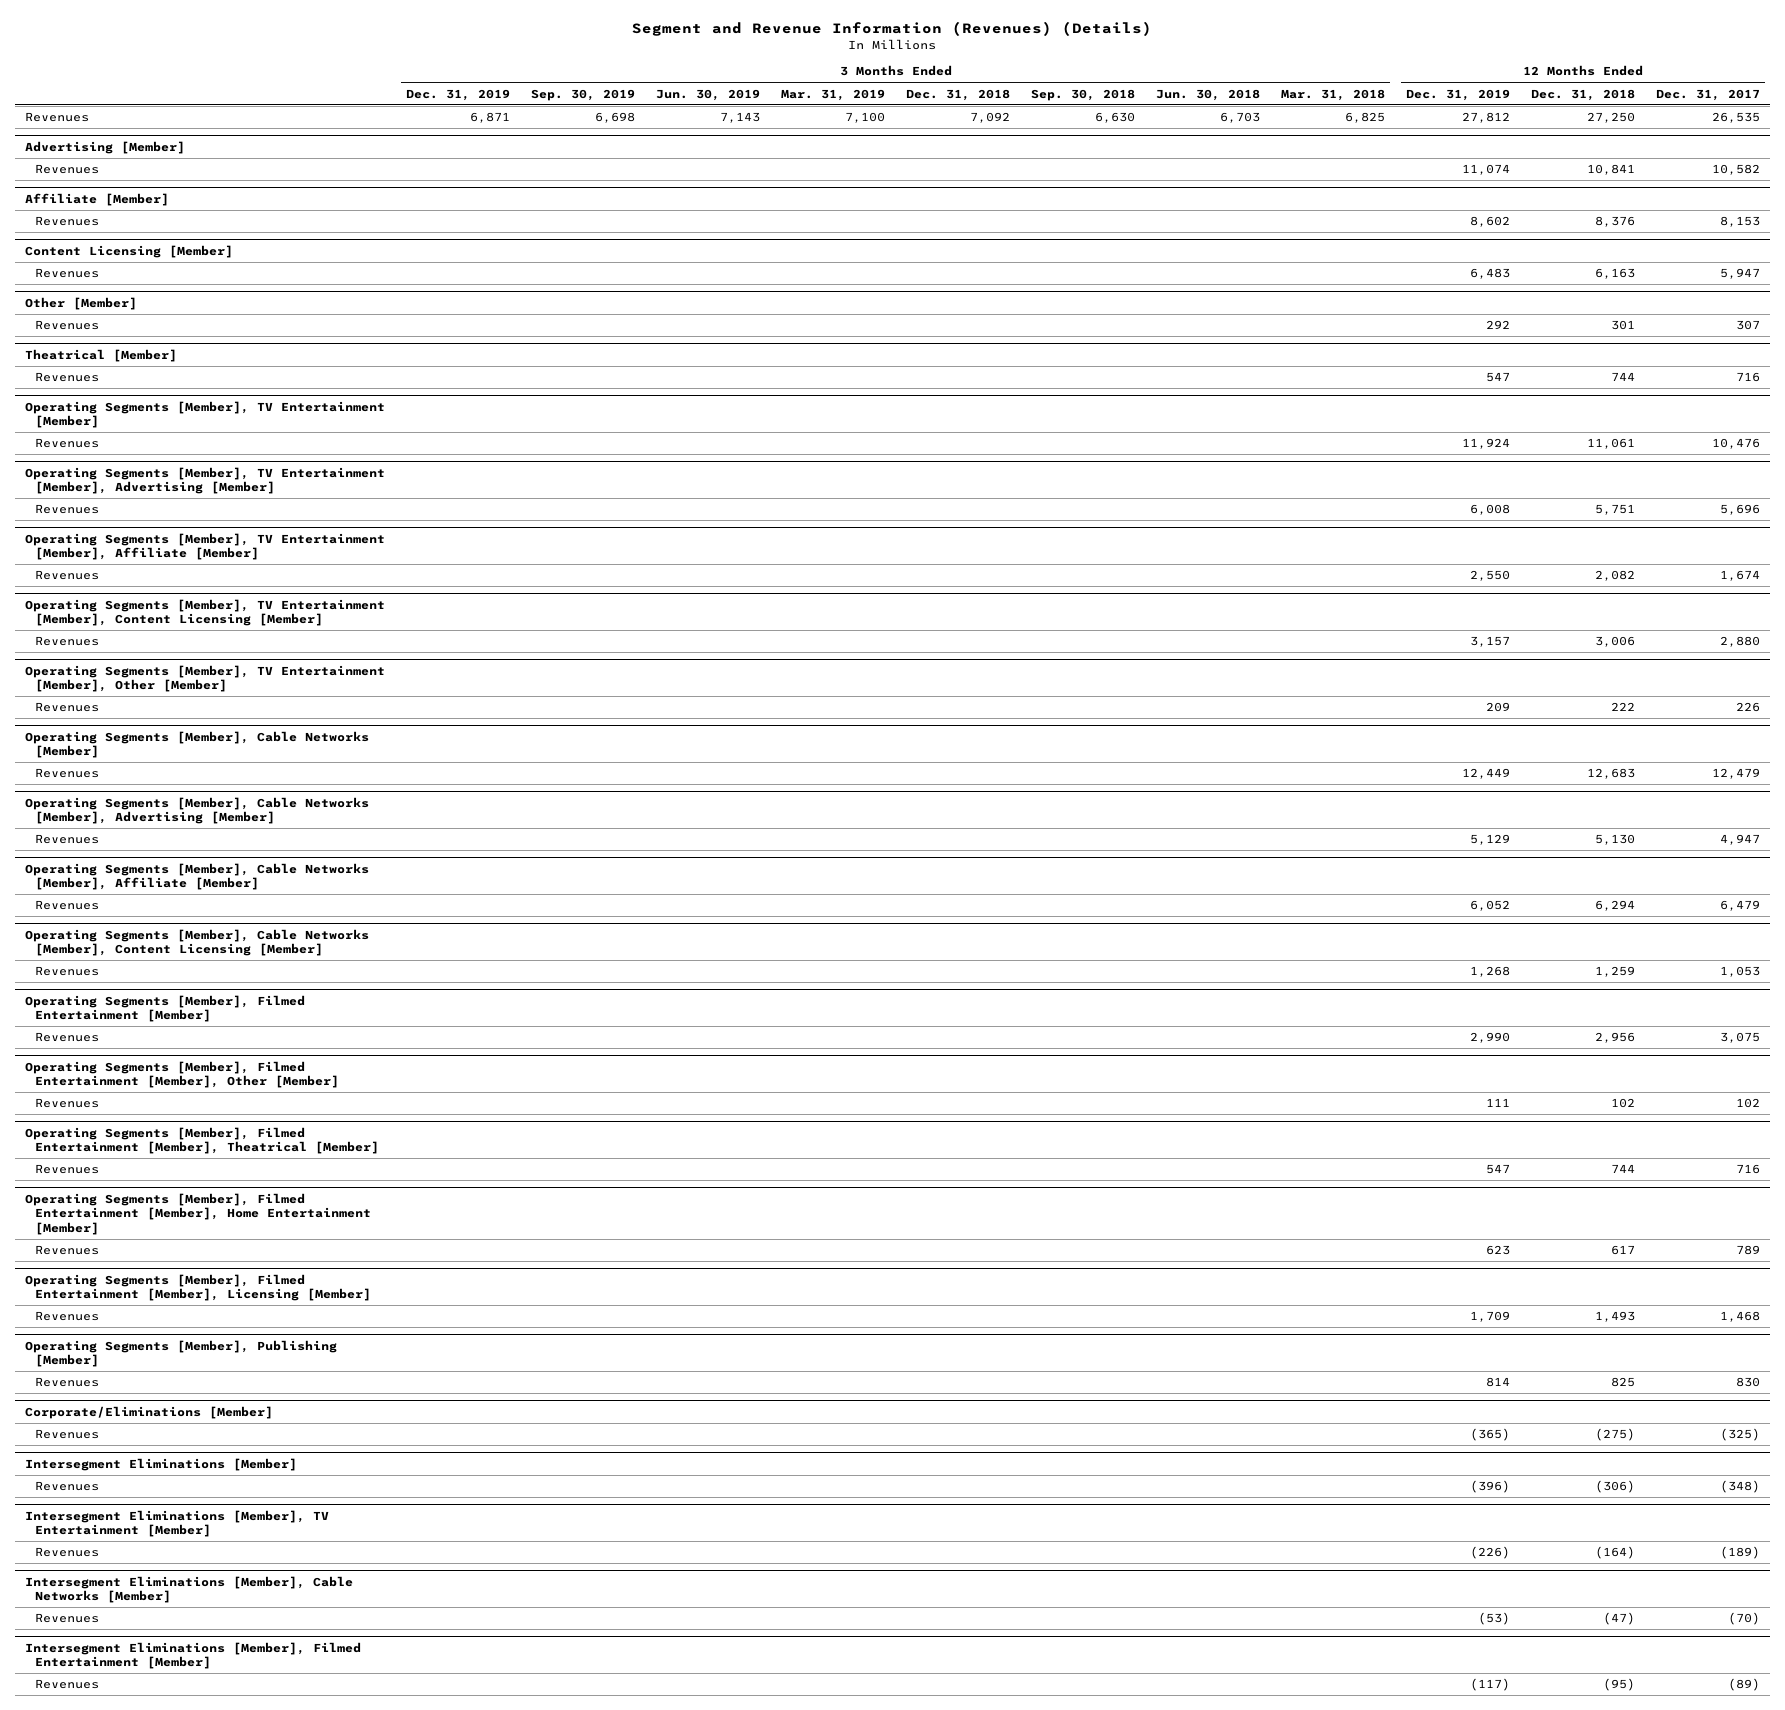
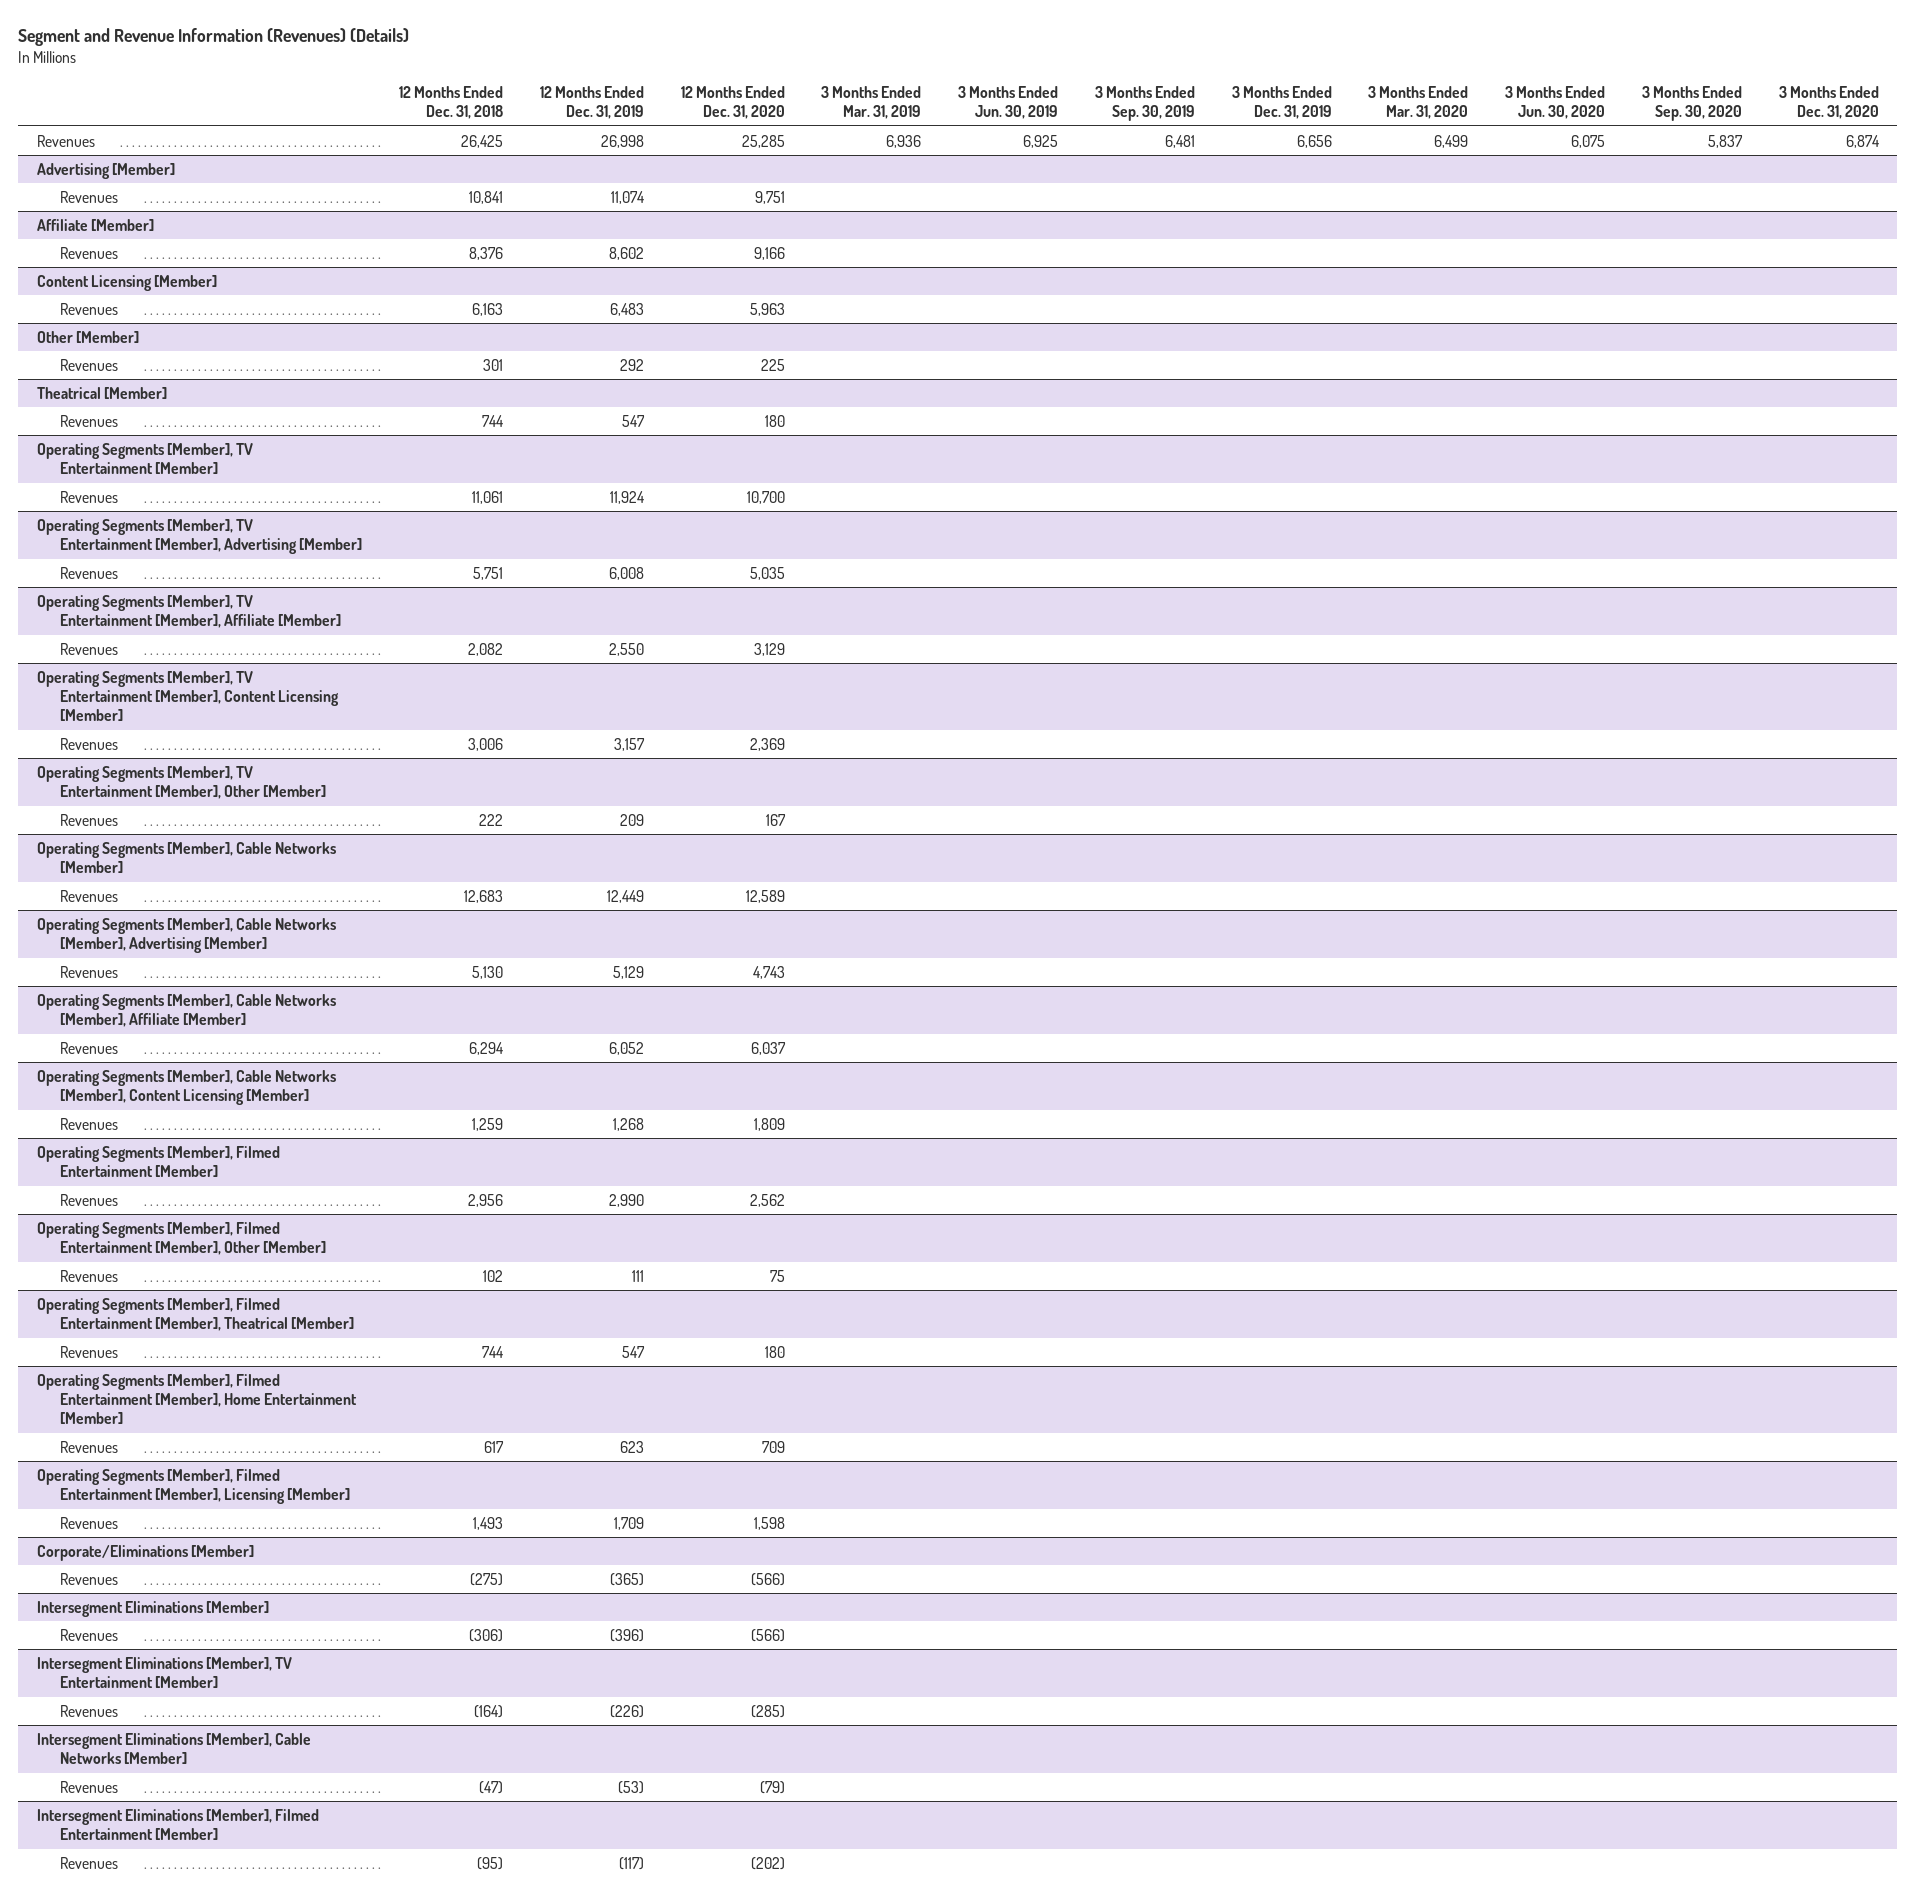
[905,88,1010,101] Dec. 31, 2018 -> none
[1030,88,1135,101] Sep. 30, 2018 -> none
[1155,88,1260,101] Jun. 30, 2018 -> none
[1280,88,1385,101] Mar. 31, 2018 -> none
[1655,88,1760,101] Dec. 31, 2017 -> none
none -> [680,85,785,120] 12 Months Ended Dec. 31, 2020
none -> [1368,85,1469,120] 3 Months Ended Mar. 31, 2020
none -> [1505,85,1606,120] 3 Months Ended Jun. 30, 2020
none -> [1641,85,1742,122] 3 Months Ended Sep. 30, 2020
none -> [1778,85,1879,120] 3 Months Ended Dec. 31, 2020
[470,112,511,124] 6,871 -> [1296,134,1332,148] 6,656
[595,112,636,124] 6,698 -> [1164,134,1195,148] 6,481
[720,112,761,124] 7,143 -> [1023,134,1059,148] 6,925
[845,112,886,124] 7,100 -> [886,134,922,148] 6,936
[1461,112,1510,124] 27,812 -> [600,134,644,148] 26,998
[1586,112,1635,124] 27,250 -> [461,134,504,148] 26,425
[25,1339,338,1368] Operating Segments [Member], Publishing [Member] -> none
[34,1377,99,1388] Revenues -> none

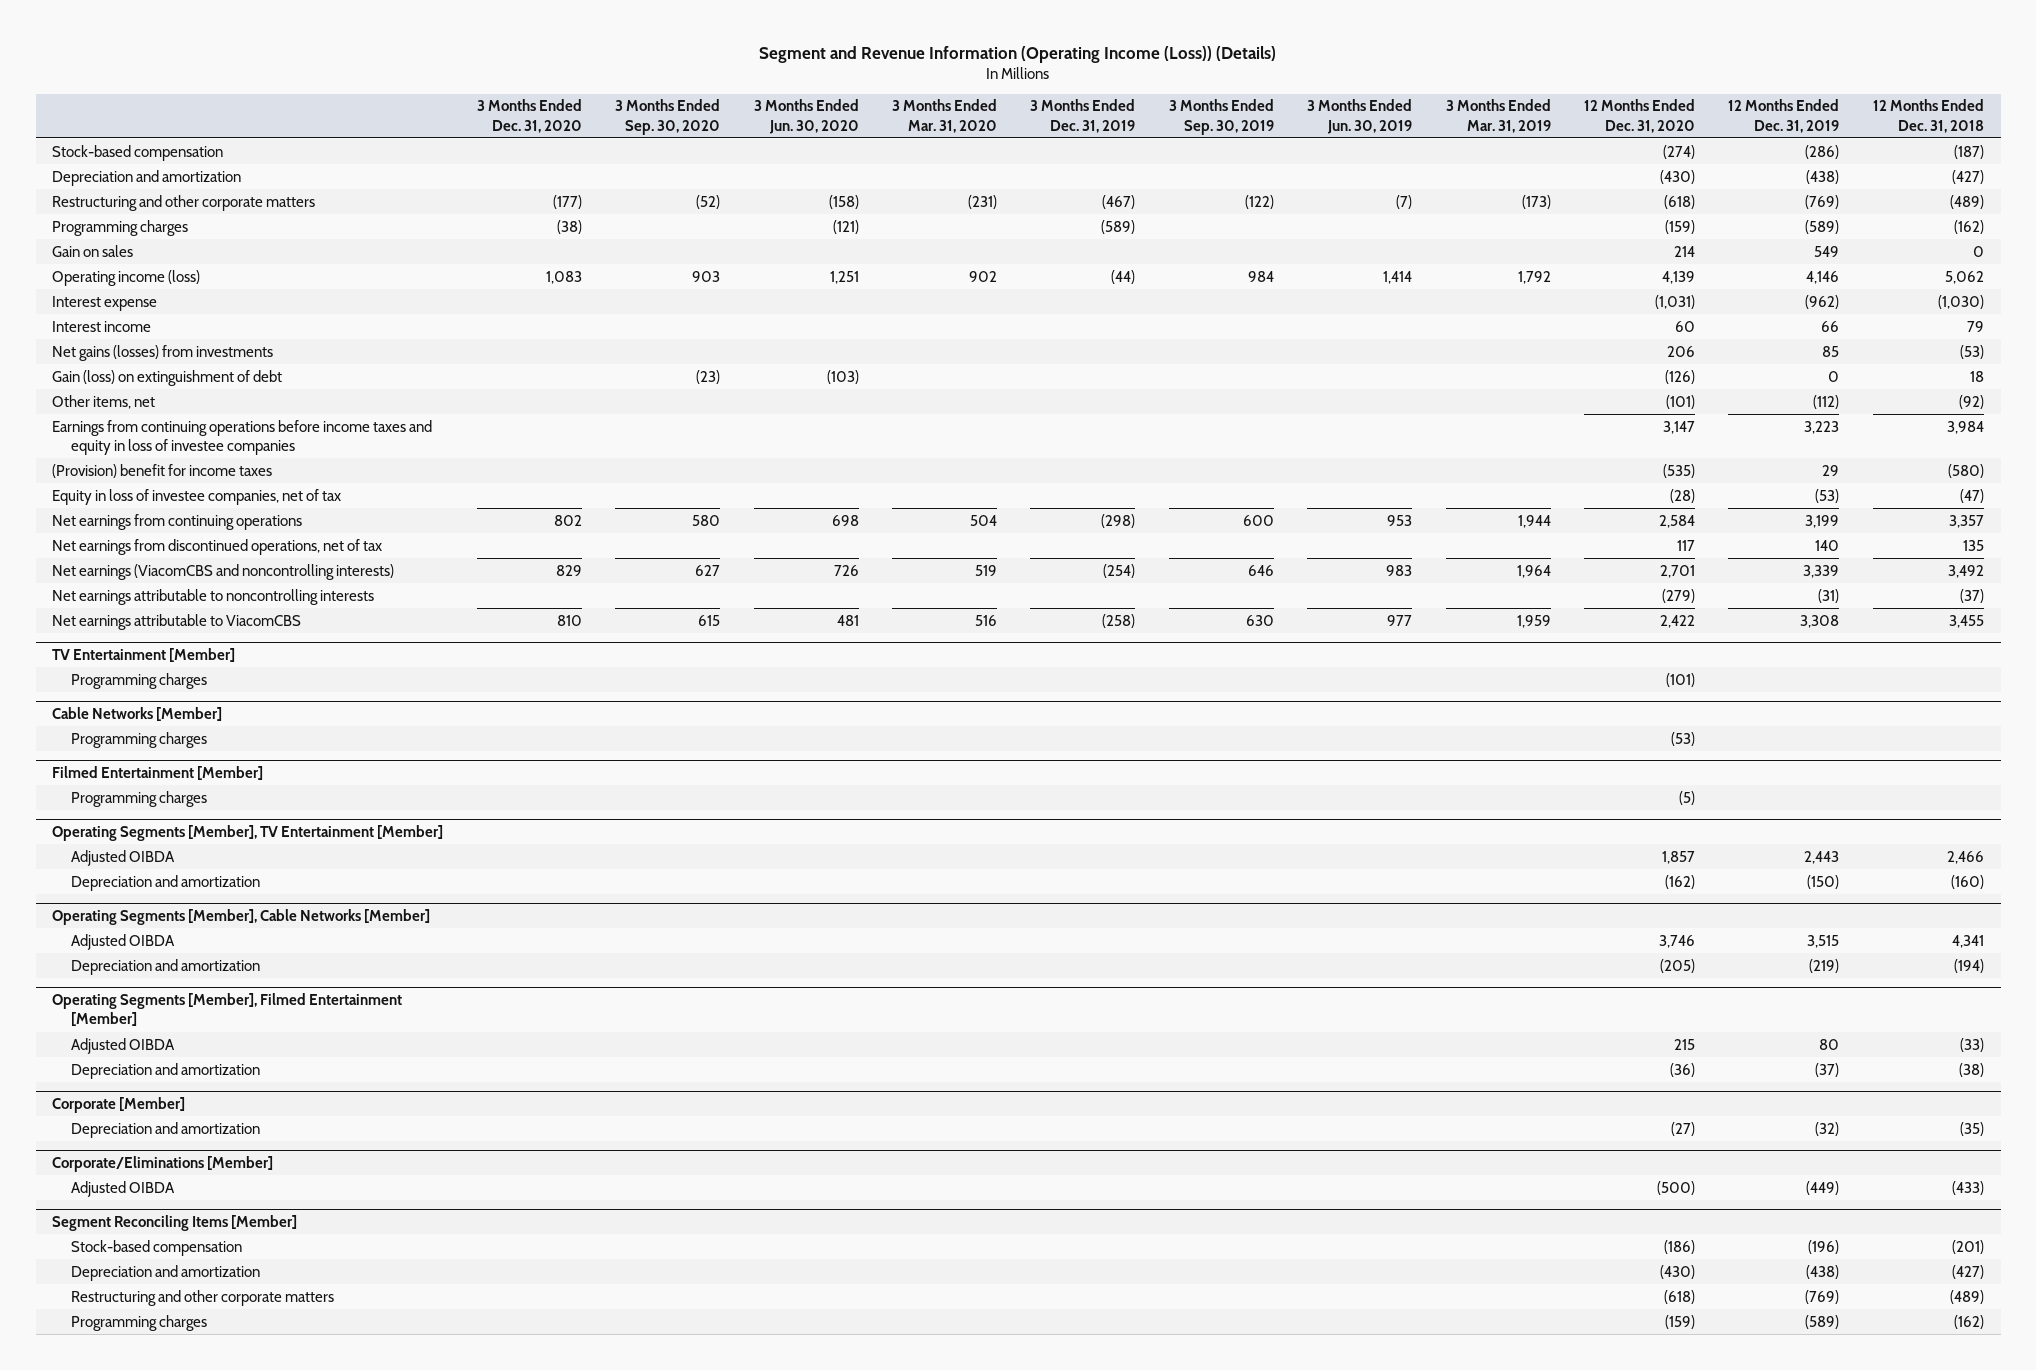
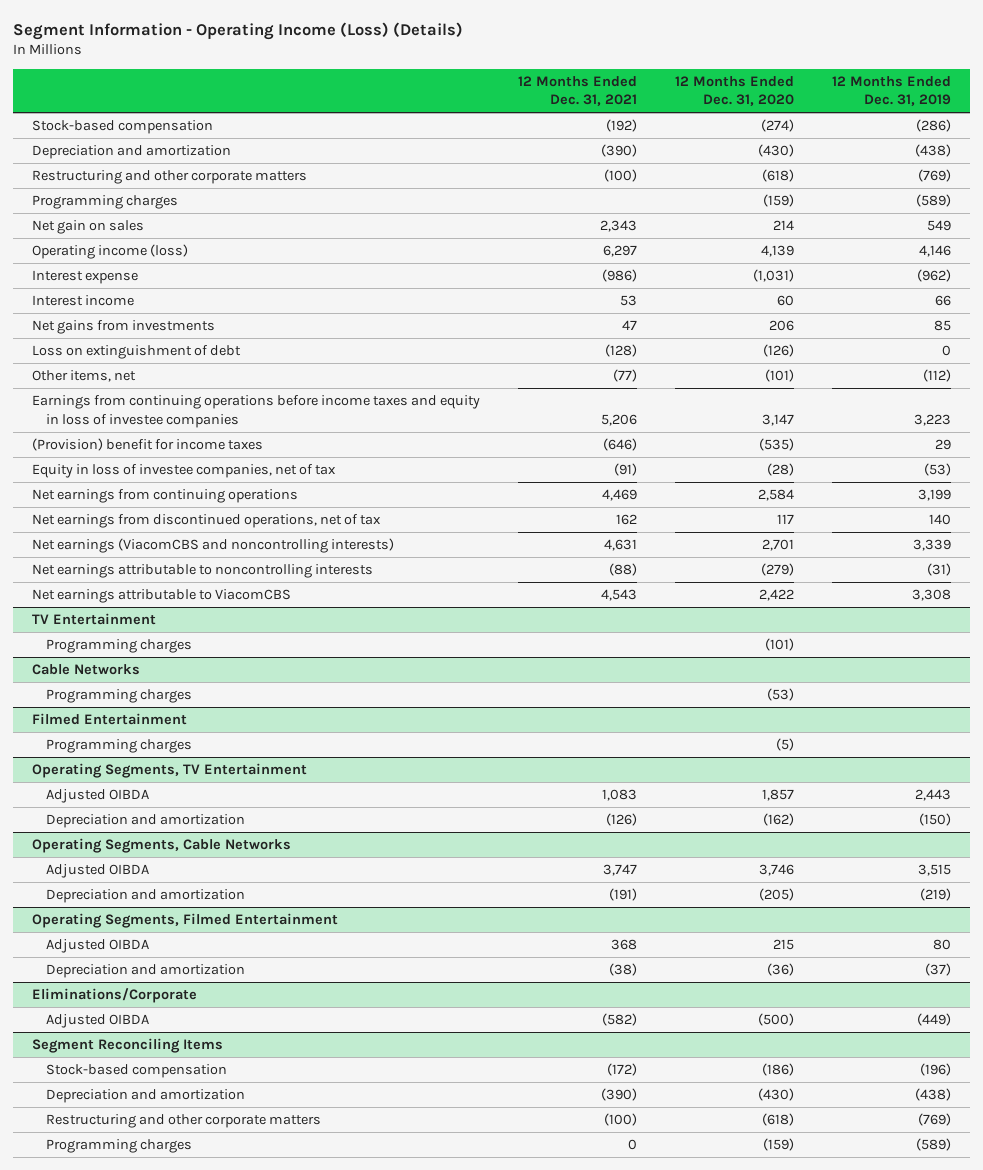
[759,45,1277,63] Segment and Revenue Information (Operating Income (Loss)) (Details) -> [12,21,463,40] Segment Information - Operating Income (Loss) (Details)
[476,99,582,133] 3 Months Ended Dec. 31, 2020 -> none
[615,99,721,135] 3 Months Ended Sep. 30, 2020 -> none
[753,99,859,134] 3 Months Ended Jun. 30, 2020 -> none
[892,99,998,133] 3 Months Ended Mar. 31, 2020 -> none
[1030,99,1136,133] 3 Months Ended Dec. 31, 2019 -> none
[1168,99,1274,135] 3 Months Ended Sep. 30, 2019 -> none
[1307,99,1413,134] 3 Months Ended Jun. 30, 2019 -> none
[1445,99,1551,133] 3 Months Ended Mar. 31, 2019 -> none
[1872,99,1984,133] 12 Months Ended Dec. 31, 2018 -> none
none -> [517,75,637,107] 12 Months Ended Dec. 31, 2021
[52,244,134,257] Gain on sales -> [31,220,144,235] Net gain on sales
[52,344,274,361] Net gains (losses) from investments -> [31,320,215,335] Net gains from investments
[52,369,283,386] Gain (loss) on extinguishment of debt -> [31,345,241,360] Loss on extinguishment of debt
[52,648,236,663] TV Entertainment [Member] -> [31,613,156,626] TV Entertainment
[52,707,223,722] Cable Networks [Member] -> [31,664,140,676] Cable Networks
[52,766,264,781] Filmed Entertainment [Member] -> [31,713,187,726] Filmed Entertainment
[52,825,444,842] Operating Segments [Member], TV Entertainment [Member] -> [31,763,307,779] Operating Segments, TV Entertainment
[52,909,431,926] Operating Segments [Member], Cable Networks [Member] -> [31,838,291,854] Operating Segments, Cable Networks
[52,993,403,1027] Operating Segments [Member], Filmed Entertainment [Member] -> [31,913,338,929] Operating Segments, Filmed Entertainment
[52,1097,186,1114] Corporate [Member] -> none
[71,1121,261,1138] Depreciation and amortization -> none
[52,1156,274,1173] Corporate/Eliminations [Member] -> [31,988,197,1004] Eliminations/Corporate
[52,1215,298,1232] Segment Reconciling Items [Member] -> [31,1038,223,1054] Segment Reconciling Items

